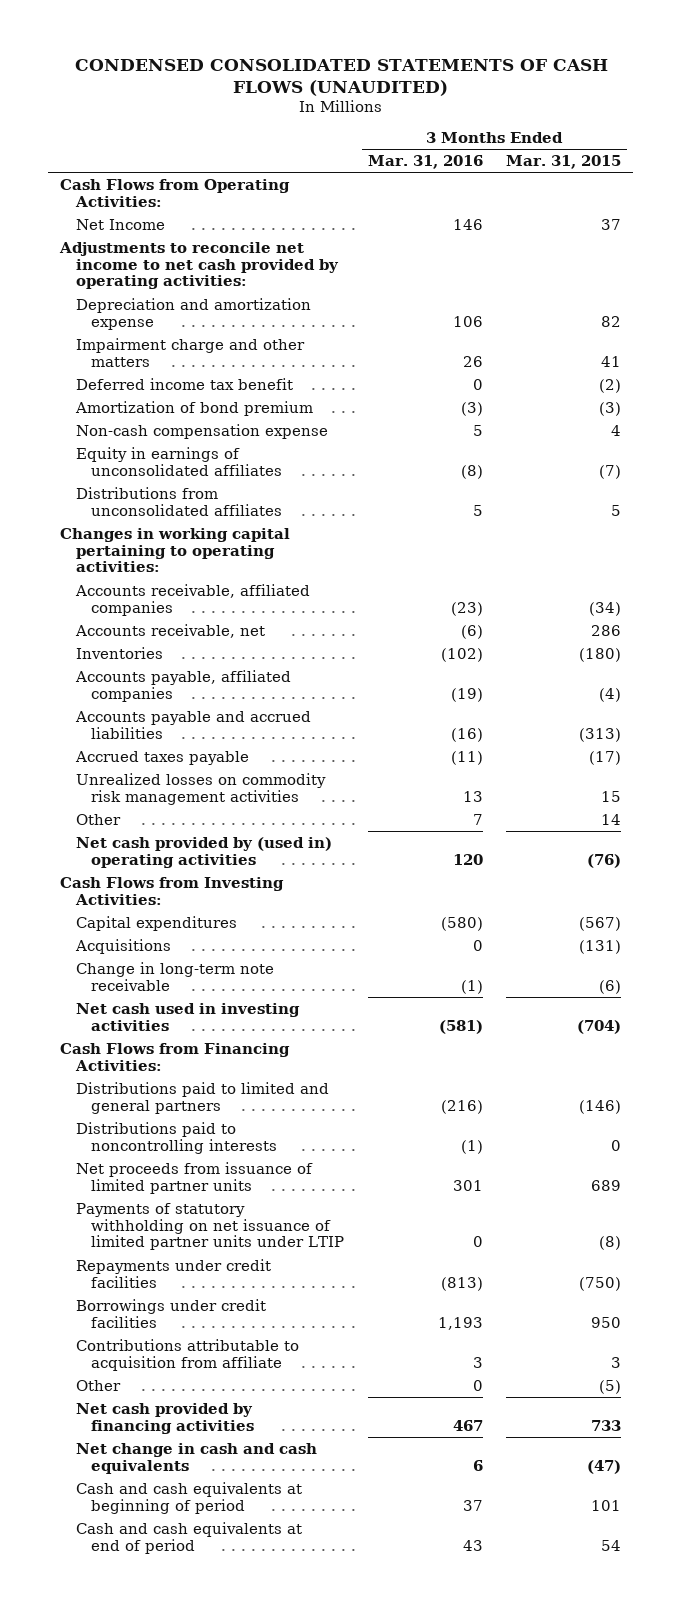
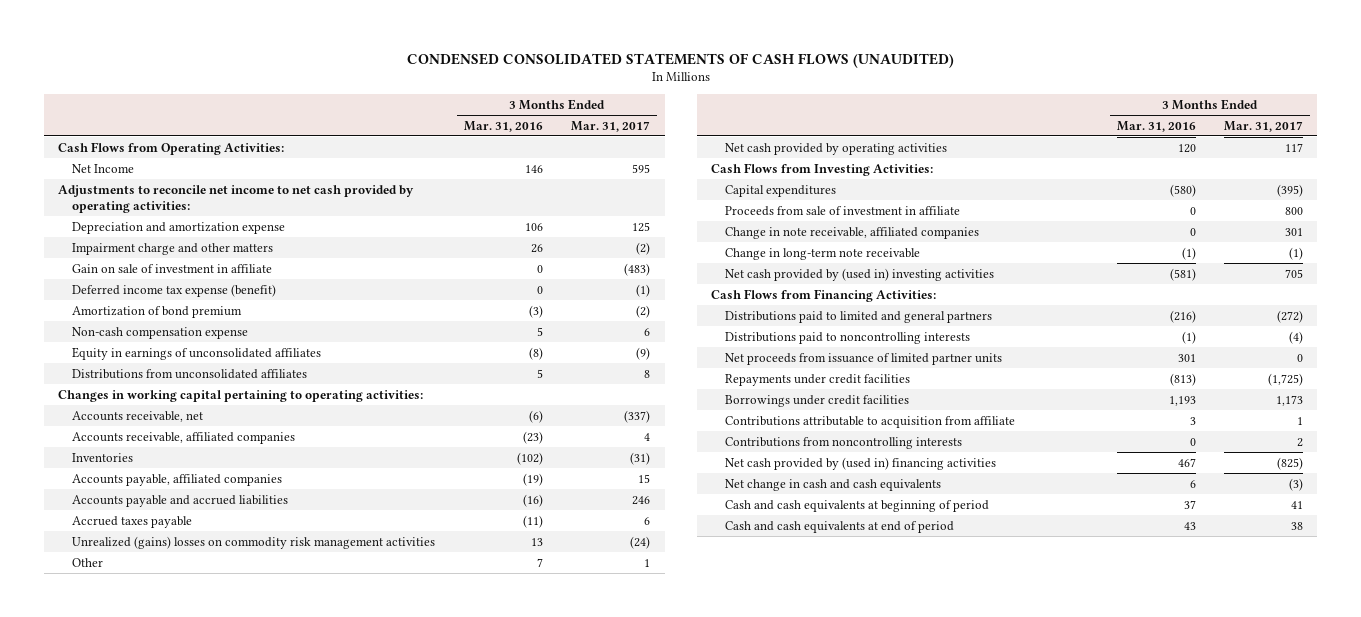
[506,154,622,169] Mar. 31, 2015 -> none
none -> [571,120,651,132] Mar. 31, 2017
none -> [72,263,273,273] Gain on sale of investment in affiliate
[75,377,293,390] Deferred income tax benefit -> [72,283,277,297] Deferred income tax expense (benefit)
[74,583,310,616] Accounts receivable, affiliated companies -> [72,431,296,444] Accounts receivable, affiliated companies
[75,772,326,805] Unrealized losses on commodity risk management activities -> [72,535,436,549] Unrealized (gains) losses on commodity risk management activities
[75,836,332,868] Net cash provided by (used in) operating activities -> [725,142,948,155] Net cash provided by operating activities
[74,938,171,954] Acquisitions -> none
none -> [725,205,961,216] Proceeds from sale of investment in affiliate
none -> [725,226,980,239] Change in note receivable, affiliated companies
[75,1002,300,1031] Net cash used in investing activities -> [725,267,995,281] Net cash provided by (used in) investing activities
[75,1202,345,1251] Payments of statutory withholding on net issuance of limited partner units under LTIP -> none
[75,1379,121,1391] Other -> none
none -> [725,436,963,449] Contributions from noncontrolling interests
[75,1402,255,1434] Net cash provided by financing activities -> [725,456,997,470] Net cash provided by (used in) financing activities

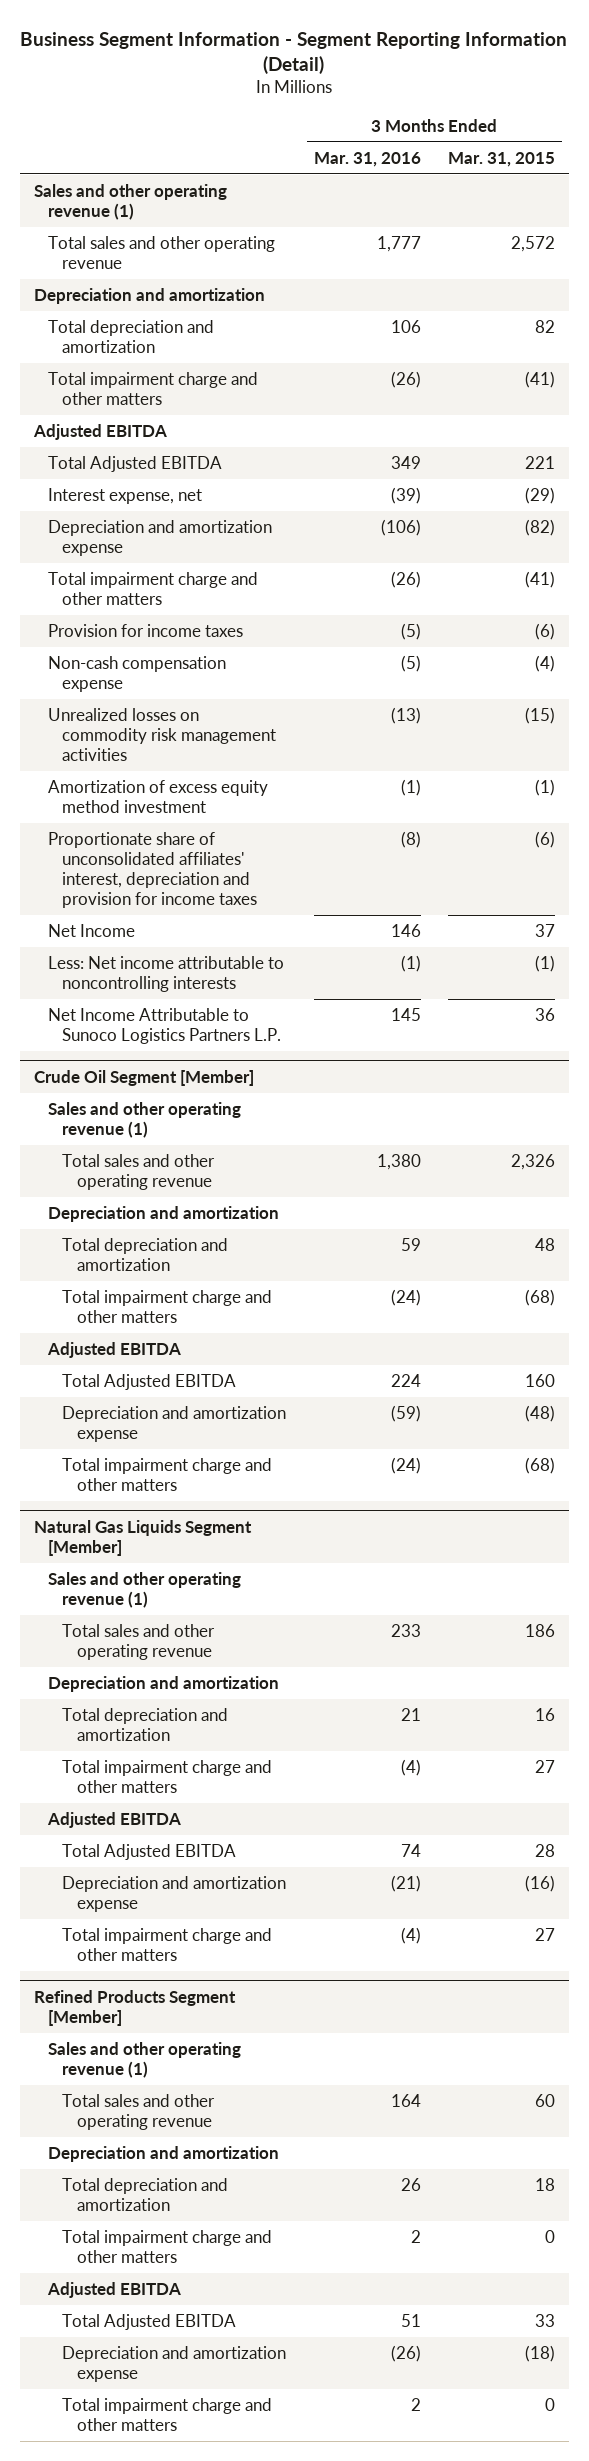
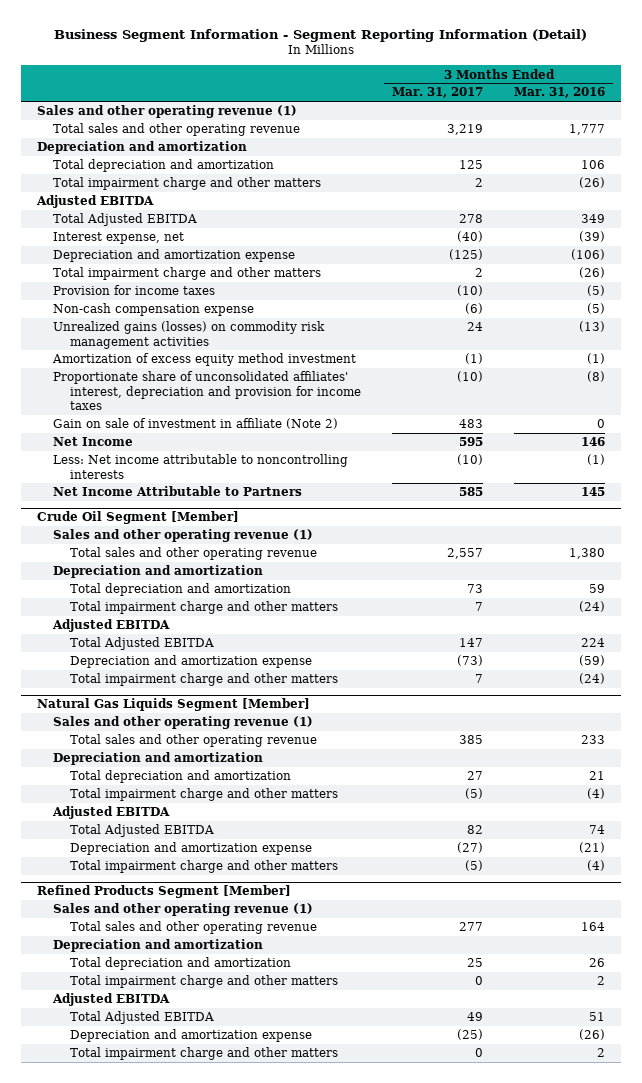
[448,151,556,167] Mar. 31, 2015 -> none
none -> [392,87,484,99] Mar. 31, 2017
[48,707,277,761] Unrealized losses on commodity risk management activities -> [53,321,326,349] Unrealized gains (losses) on commodity risk management activities
none -> [53,418,339,430] Gain on sale of investment in affiliate (Note 2)
[48,1007,282,1044] Net Income Attributable to Sunoco Logistics Partners L.P. -> [53,486,303,497] Net Income Attributable to Partners

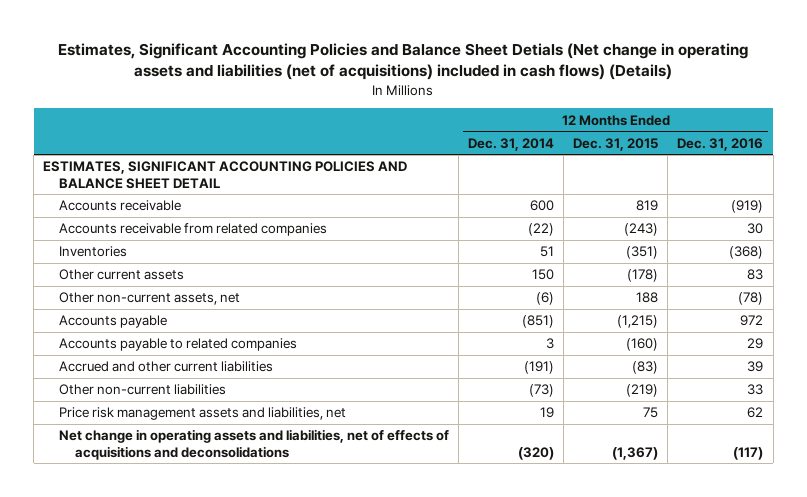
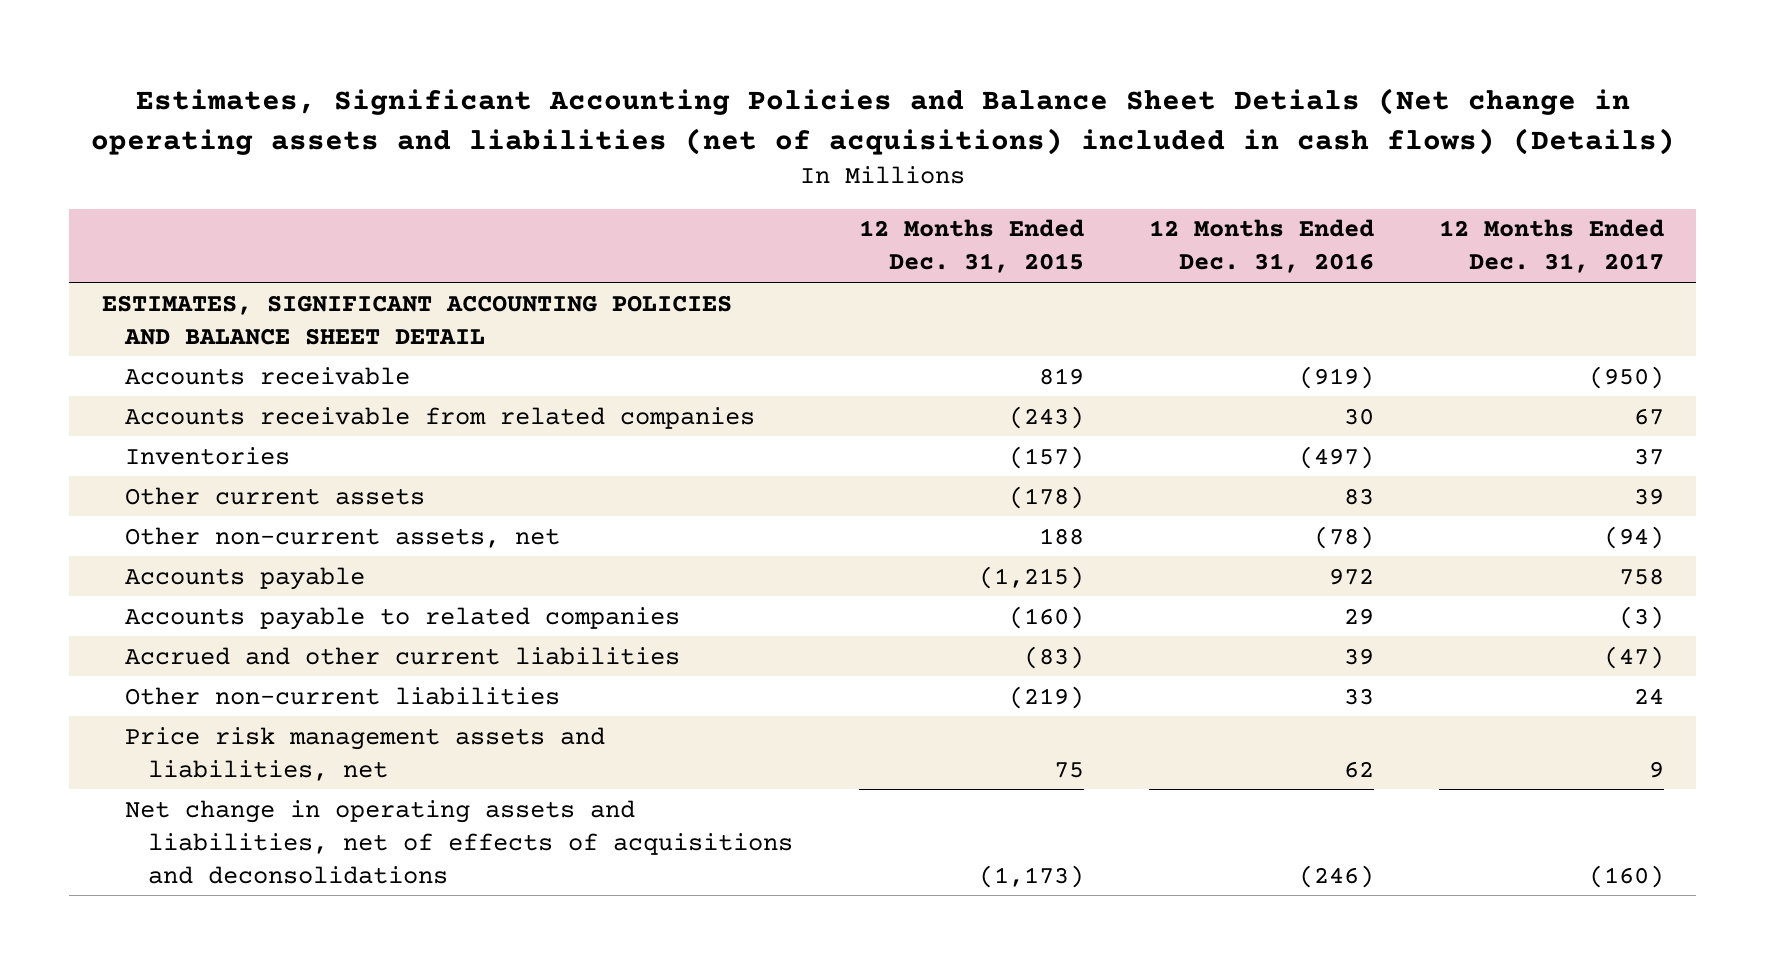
[468,137,555,151] Dec. 31, 2014 -> none
none -> [1438,219,1664,274] 12 Months Ended Dec. 31, 2017
[626,246,659,260] (351) -> [1008,445,1084,469] (157)
[729,246,764,260] (368) -> [1298,445,1374,469] (497)
[612,446,659,460] (1,367) -> [978,864,1084,888] (1,173)
[733,446,764,460] (117) -> [1298,864,1374,888] (246)

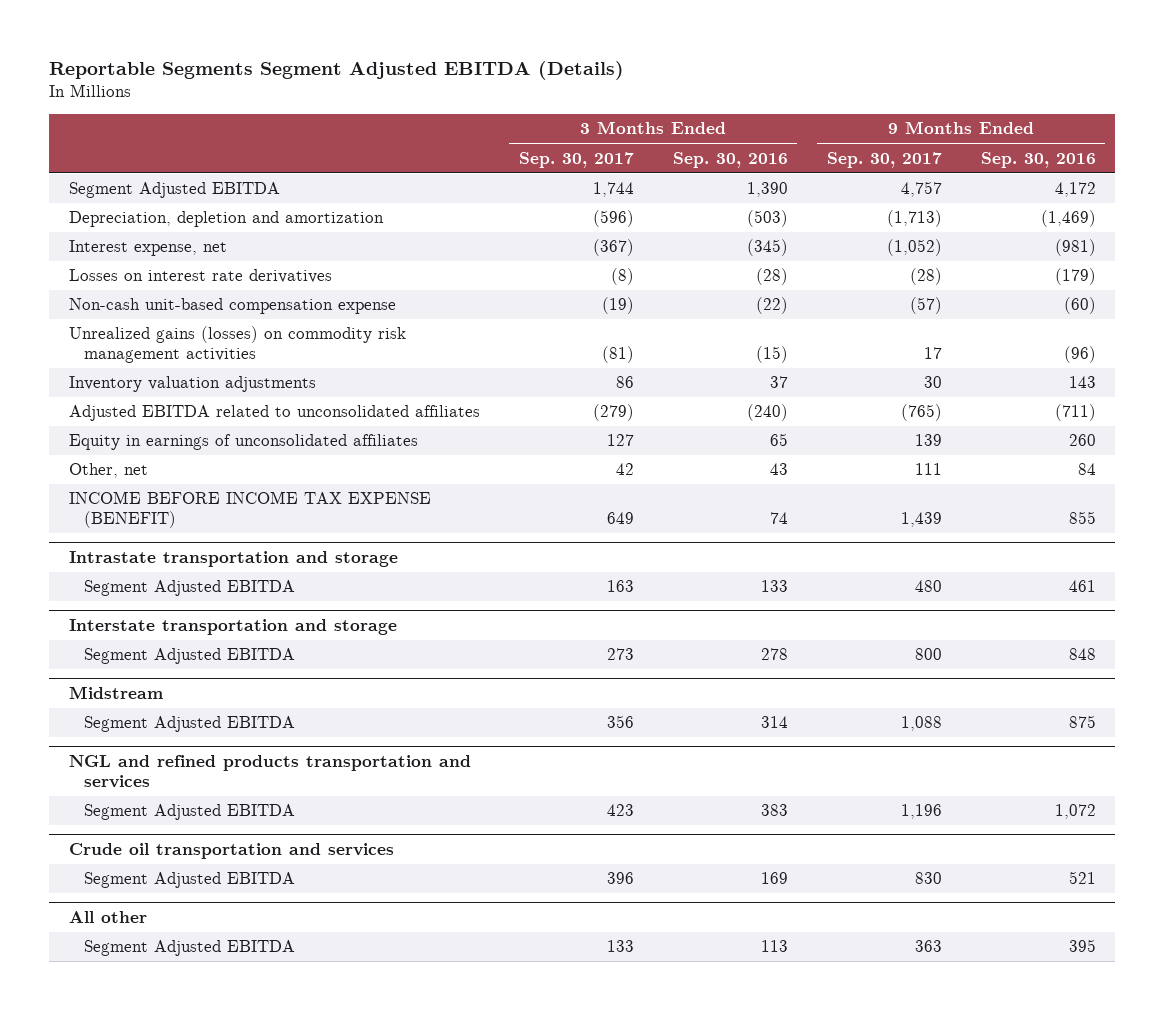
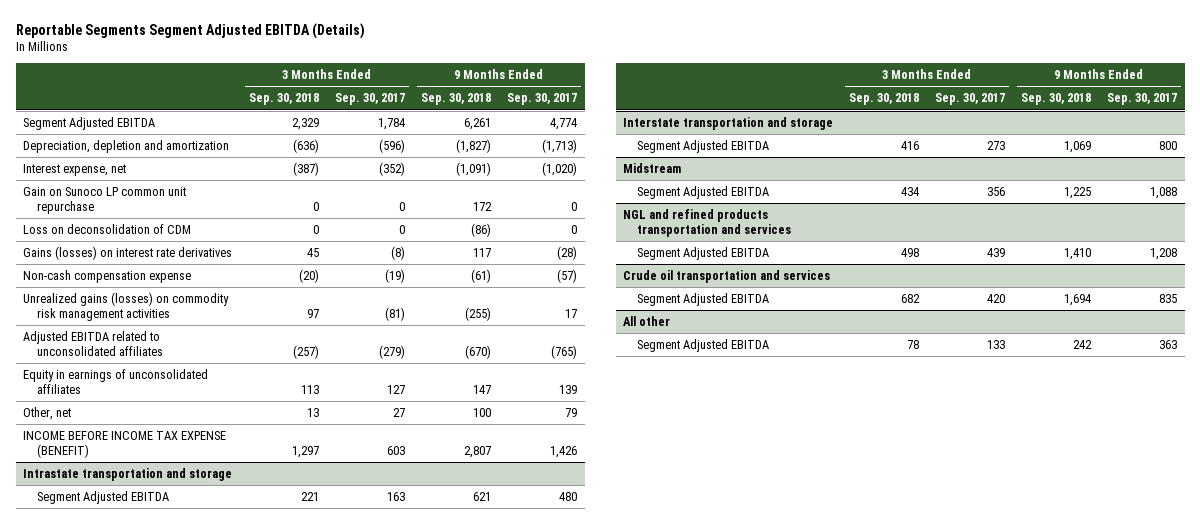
[672,151,788,168] Sep. 30, 2016 -> none
[980,151,1096,168] Sep. 30, 2016 -> none
none -> [249,93,320,106] Sep. 30, 2018
none -> [421,93,492,106] Sep. 30, 2018
[592,182,634,198] 1,744 -> [378,117,406,130] 1,784
[900,181,942,198] 4,757 -> [549,117,577,130] 4,774
[592,239,634,257] (367) -> [379,161,406,176] (352)
[886,239,942,257] (1,052) -> [541,161,577,176] (1,020)
none -> [23,186,187,214] Gain on Sunoco LP common unit repurchase
none -> [23,223,192,234] Loss on deconsolidation of CDM
[68,269,332,284] Losses on interest rate derivatives -> [23,245,233,260] Gains (losses) on interest rate derivatives
[68,298,396,315] Non-cash unit-based compensation expense -> [23,269,192,283] Non-cash compensation expense
[68,376,316,393] Inventory valuation adjustments -> none
[615,463,634,476] 42 -> [393,407,406,417] 27
[914,463,942,476] 111 -> [564,407,577,417] 79
[606,512,634,525] 649 -> [387,445,406,455] 603
[900,512,942,528] 1,439 -> [549,445,577,458] 1,426
[606,804,634,817] 423 -> [987,247,1006,257] 439
[900,804,942,820] 1,196 -> [1149,247,1177,260] 1,208
[606,872,634,885] 396 -> [987,293,1006,303] 420
[914,872,942,885] 830 -> [1158,293,1177,303] 835

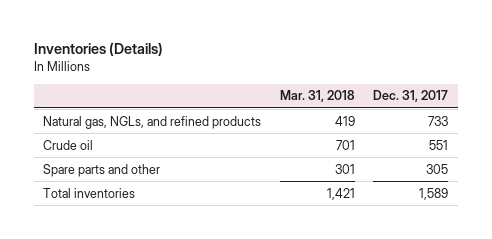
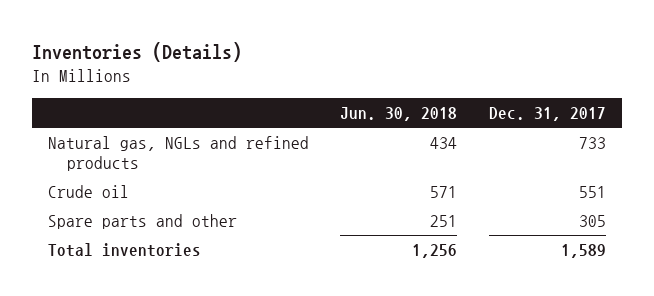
[279,90,355,103] Mar. 31, 2018 -> none
none -> [340,107,458,122] Jun. 30, 2018
[43,115,262,129] Natural gas, NGLs, and refined products -> [47,135,309,172] Natural gas, NGLs and refined products

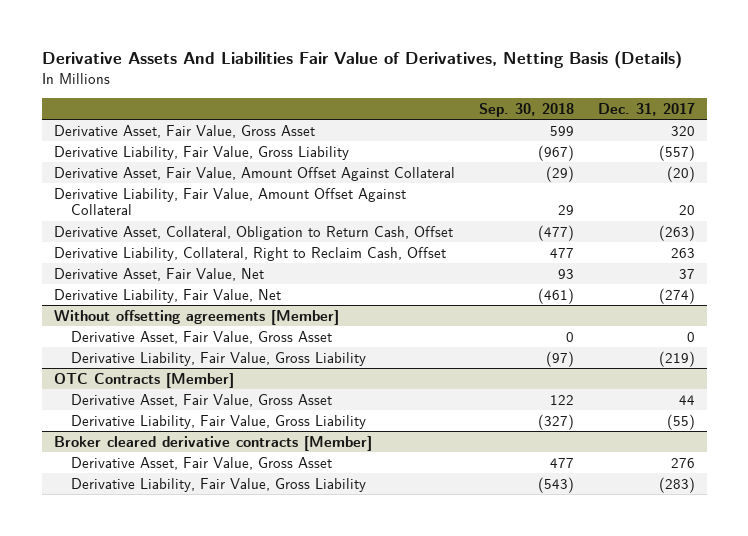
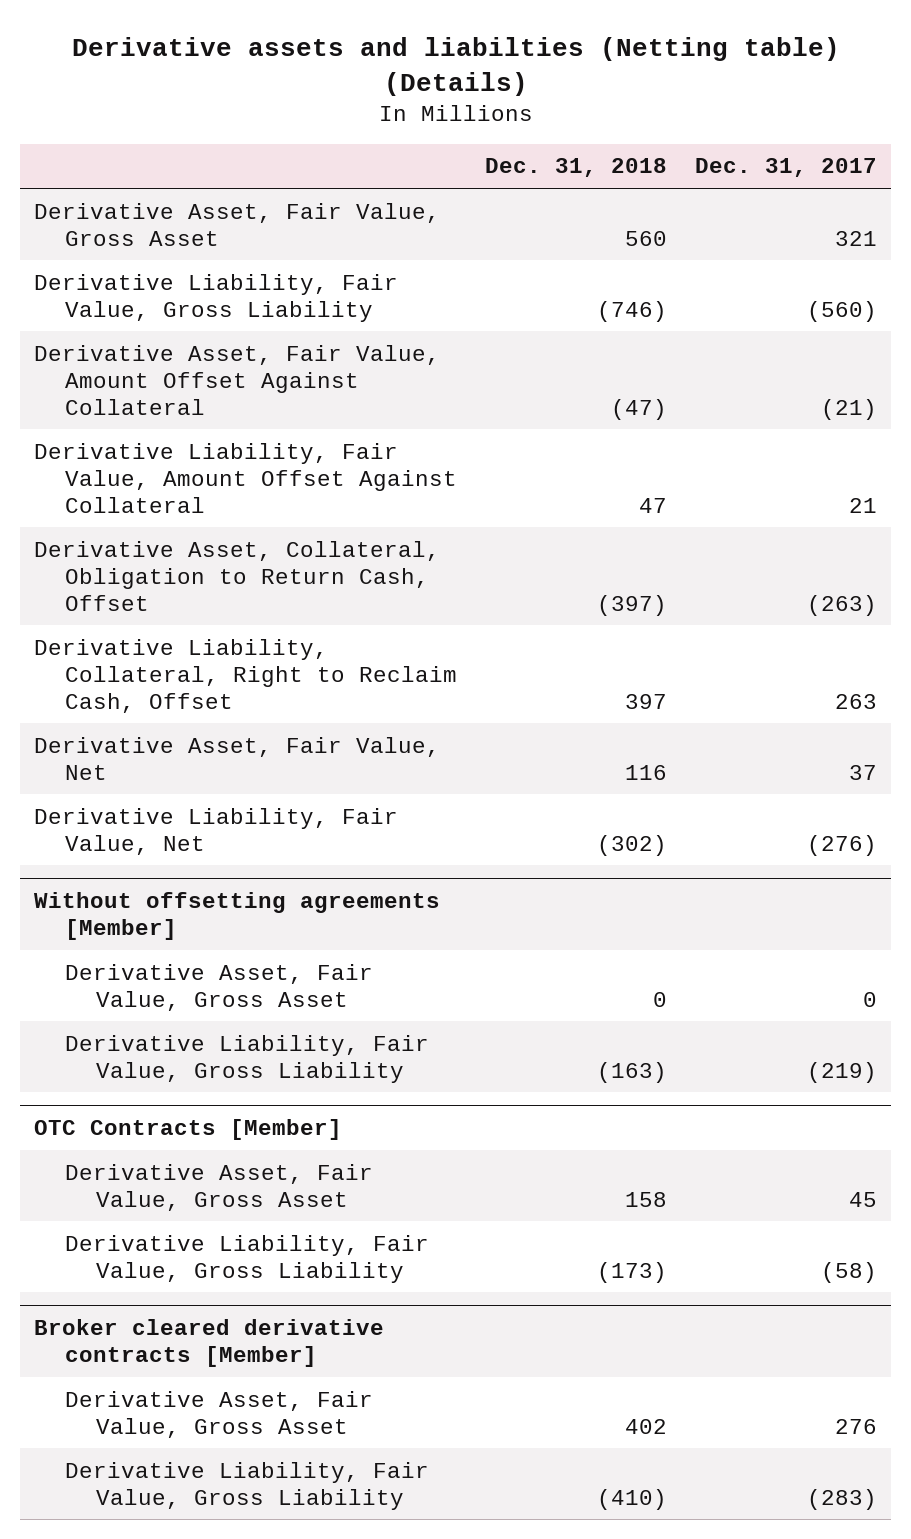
[41,51,682,70] Derivative Assets And Liabilities Fair Value of Derivatives, Netting Basis (Details) -> [71,36,840,96] Derivative assets and liabilties (Netting table) (Details)
[478,102,574,117] Sep. 30, 2018 -> none
none -> [485,158,668,178] Dec. 31, 2018
[670,125,695,136] 320 -> [835,230,878,246] 321
[658,144,695,161] (557) -> [807,300,878,322] (560)
[666,165,695,182] (20) -> [821,398,878,420] (21)
[678,205,695,216] 20 -> [849,497,878,513] 21
[658,287,695,304] (274) -> [807,834,878,856] (276)
[678,394,695,405] 44 -> [849,1191,878,1207] 45
[666,413,695,430] (55) -> [821,1261,878,1283] (58)

